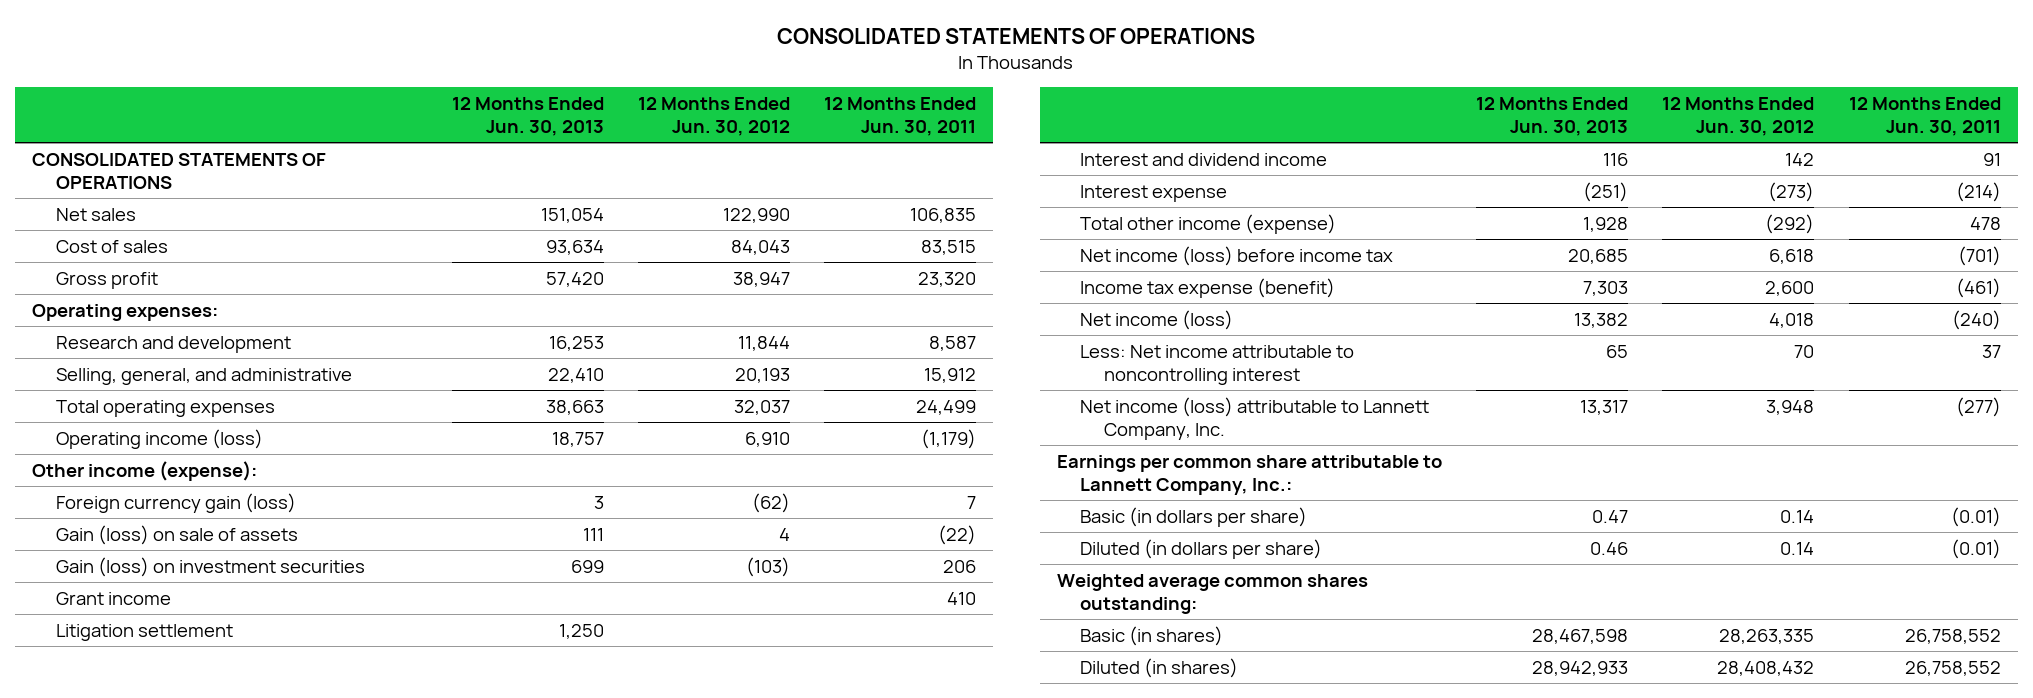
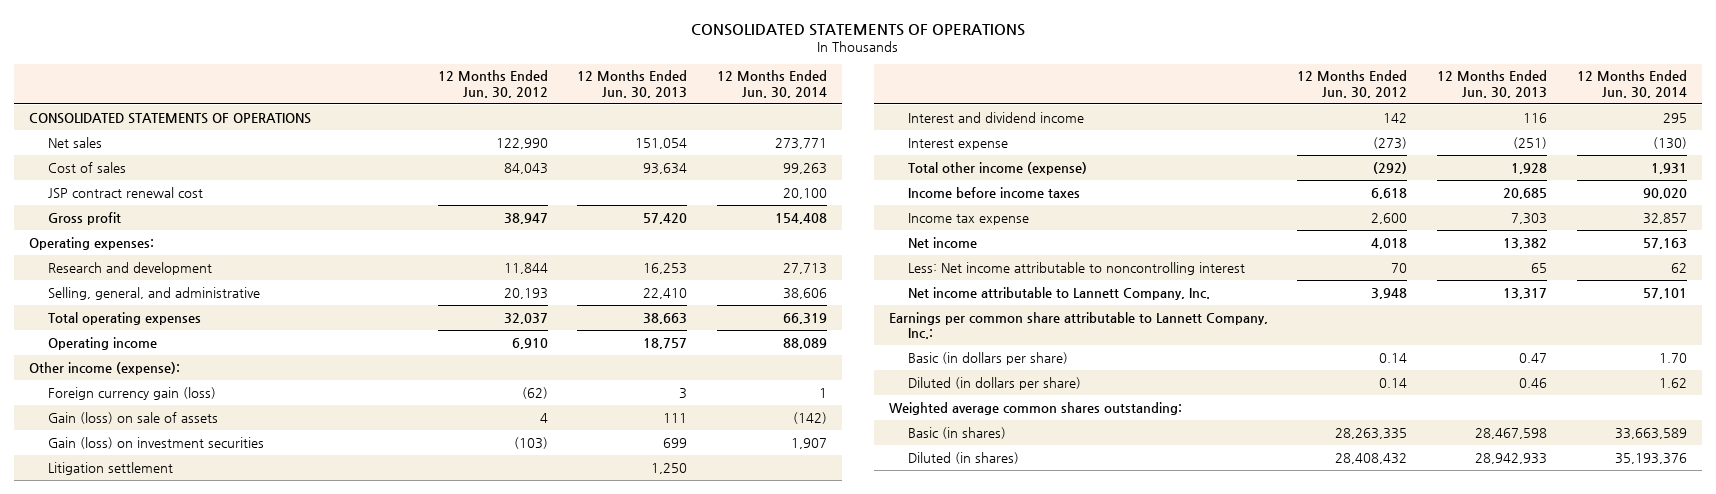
[824,97,977,136] 12 Months Ended Jun. 30, 2011 -> none
none -> [717,70,828,98] 12 Months Ended Jun. 30, 2014
none -> [47,186,203,198] JSP contract renewal cost
[55,428,263,449] Operating income (loss) -> [47,336,157,350] Operating income
[55,591,171,605] Grant income -> none
[1080,245,1394,266] Net income (loss) before income tax -> [907,186,1080,198] Income before income taxes
[1080,277,1336,298] Income tax expense (benefit) -> [907,212,1029,225] Income tax expense
[1080,309,1234,330] Net income (loss) -> [907,236,977,248] Net income
[1080,396,1430,440] Net income (loss) attributable to Lannett Company, Inc. -> [907,286,1210,300] Net income attributable to Lannett Company, Inc.

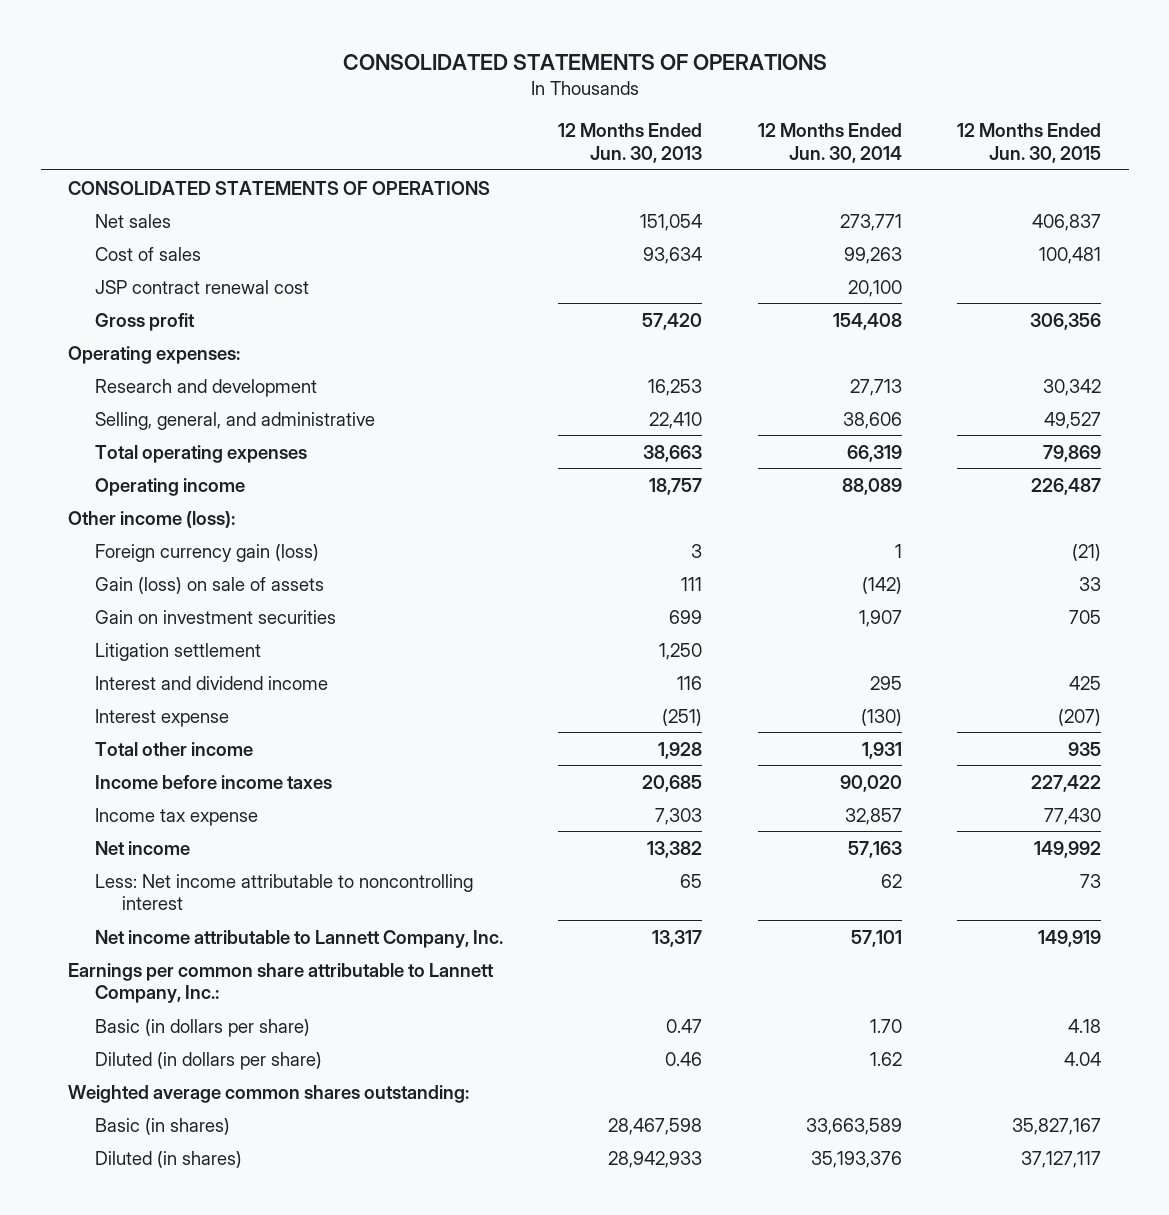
[437,70,548,98] 12 Months Ended Jun. 30, 2012 -> none
none -> [957,123,1102,163] 12 Months Ended Jun. 30, 2015
[28,361,180,375] Other income (expense): -> [68,510,236,528] Other income (loss):
[47,436,264,449] Gain (loss) on investment securities -> [95,609,337,624] Gain on investment securities
[907,161,1087,175] Total other income (expense) -> [95,741,254,756] Total other income

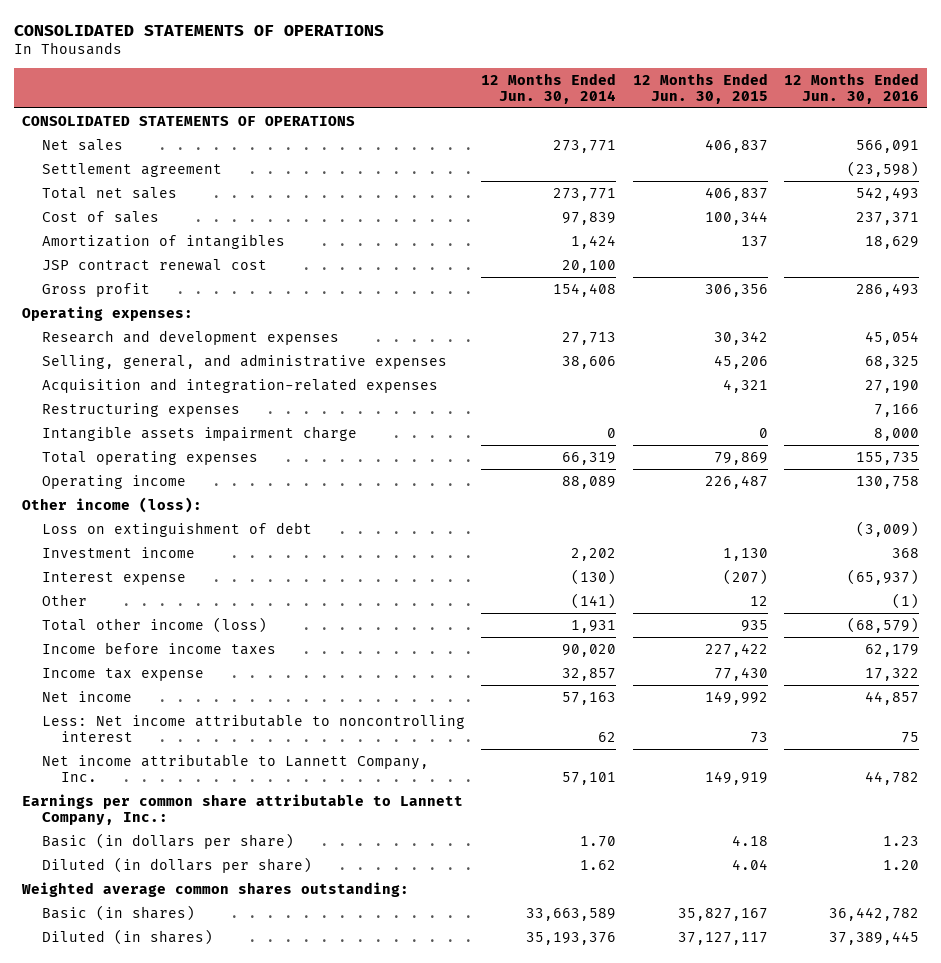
[558,123,703,163] 12 Months Ended Jun. 30, 2013 -> none
none -> [784,72,920,104] 12 Months Ended Jun. 30, 2016
none -> [41,162,222,177] Settlement agreement
none -> [41,186,177,199] Total net sales
[843,246,902,264] 99,263 -> [562,211,617,225] 97,839
[1039,246,1102,264] 100,481 -> [704,210,768,225] 100,344
none -> [41,233,285,249] Amortization of intangibles
[95,378,318,397] Research and development -> [41,329,339,345] Research and development expenses
[95,411,376,430] Selling, general, and administrative -> [41,353,447,369] Selling, general, and administrative expenses
[1044,411,1102,429] 49,527 -> [713,354,768,369] 45,206
none -> [41,377,438,393] Acquisition and integration-related expenses
none -> [41,402,240,417] Restructuring expenses
none -> [41,425,357,441] Intangible assets impairment charge
[95,543,320,562] Foreign currency gain (loss) -> none
[95,576,325,594] Gain (loss) on sale of assets -> none
[95,609,337,624] Gain on investment securities -> none
[95,642,262,661] Litigation settlement -> none
[95,675,329,690] Interest and dividend income -> none
none -> [41,521,312,537] Loss on extinguishment of debt
none -> [41,546,195,558] Investment income
none -> [41,593,87,606] Other
[95,741,254,756] Total other income -> [41,616,267,633] Total other income (loss)

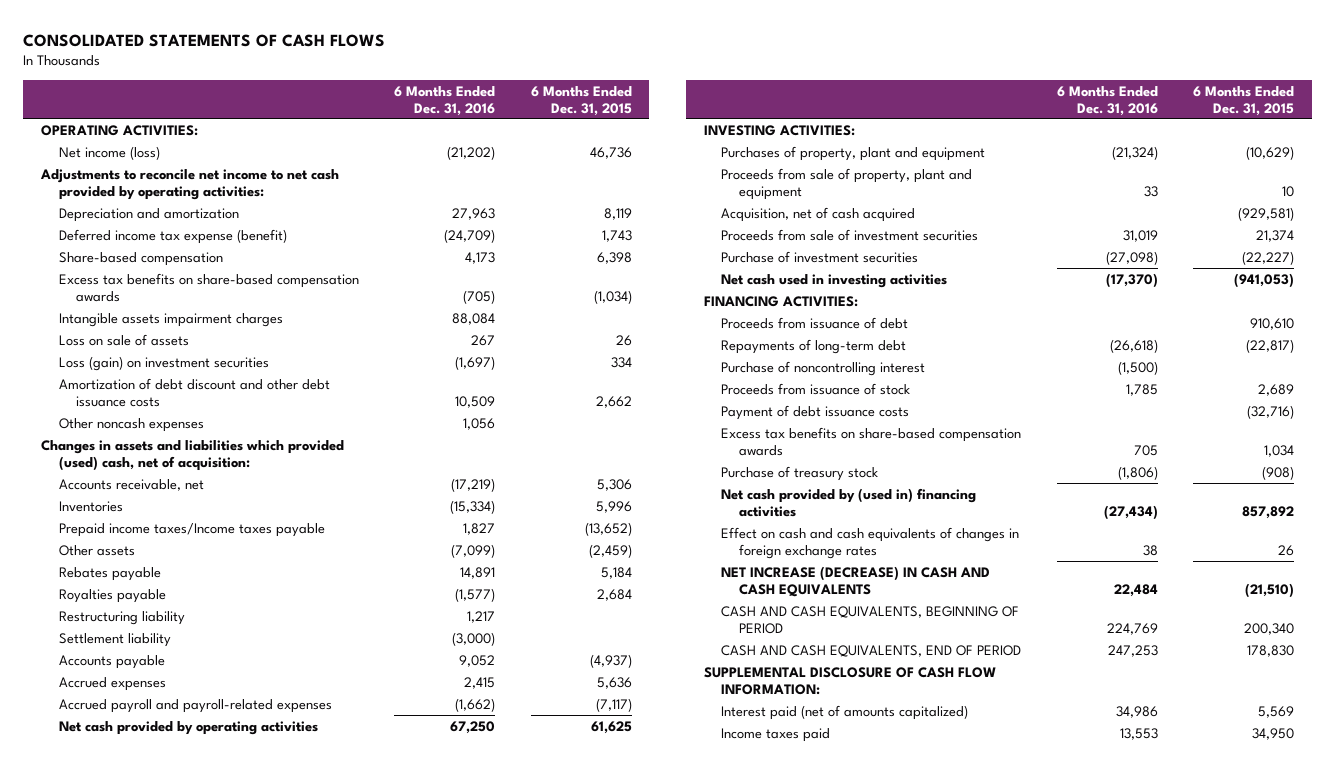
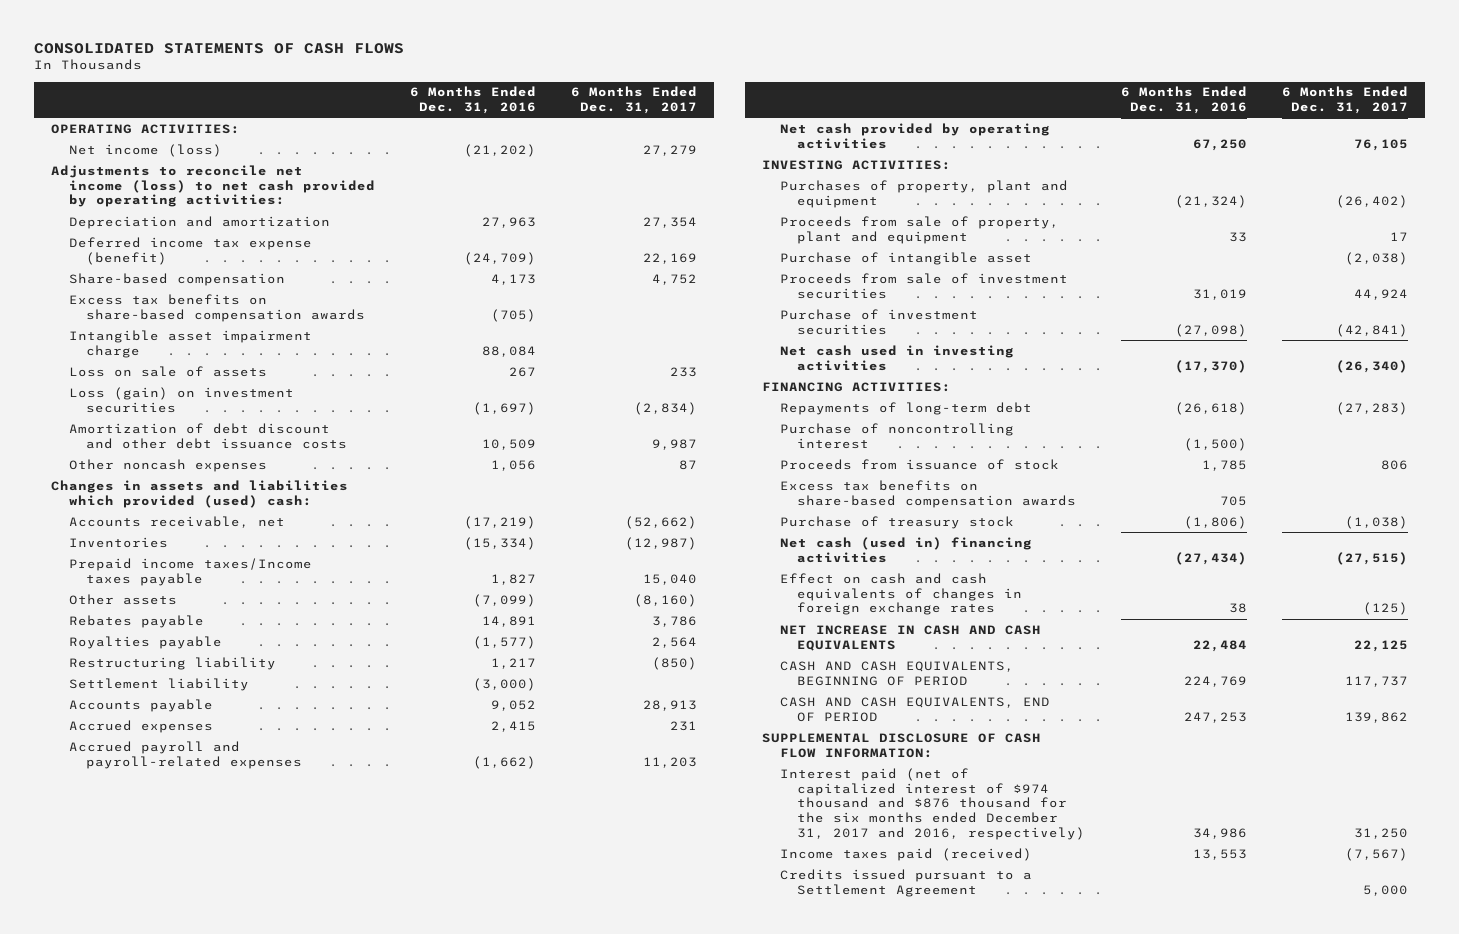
[530,85,632,116] 6 Months Ended Dec. 31, 2015 -> none
none -> [570,86,697,115] 6 Months Ended Dec. 31, 2017
[39,168,339,200] Adjustments to reconcile net income to net cash provided by operating activities: -> [51,164,375,208] Adjustments to reconcile net income (loss) to net cash provided by operating activities:
[58,312,283,327] Intangible assets impairment charges -> [68,329,312,358] Intangible asset impairment charge
[40,439,344,471] Changes in assets and liabilities which provided (used) cash, net of acquisition: -> [51,479,349,508] Changes in assets and liabilities which provided (used) cash:
[721,206,916,222] Acquisition, net of cash acquired -> none
none -> [779,251,1032,265] Purchase of intangible asset
[721,316,909,329] Proceeds from issuance of debt -> none
[721,404,910,420] Payment of debt issuance costs -> none
[721,487,977,517] Net cash provided by (used in) financing activities -> [779,536,1032,563] Net cash (used in) financing activities
[721,565,991,597] NET INCREASE (DECREASE) IN CASH AND CASH EQUIVALENTS -> [779,624,1041,651] NET INCREASE IN CASH AND CASH EQUIVALENTS
[721,704,969,720] Interest paid (net of amounts capitalized) -> [779,767,1086,841] Interest paid (net of capitalized interest of $974 thousand and $876 thousand for the six months ended December 31, 2017 and 2016, respectively)
[721,727,831,742] Income taxes paid -> [779,847,1032,861] Income taxes paid (received)
none -> [779,868,1032,897] Credits issued pursuant to a Settlement Agreement

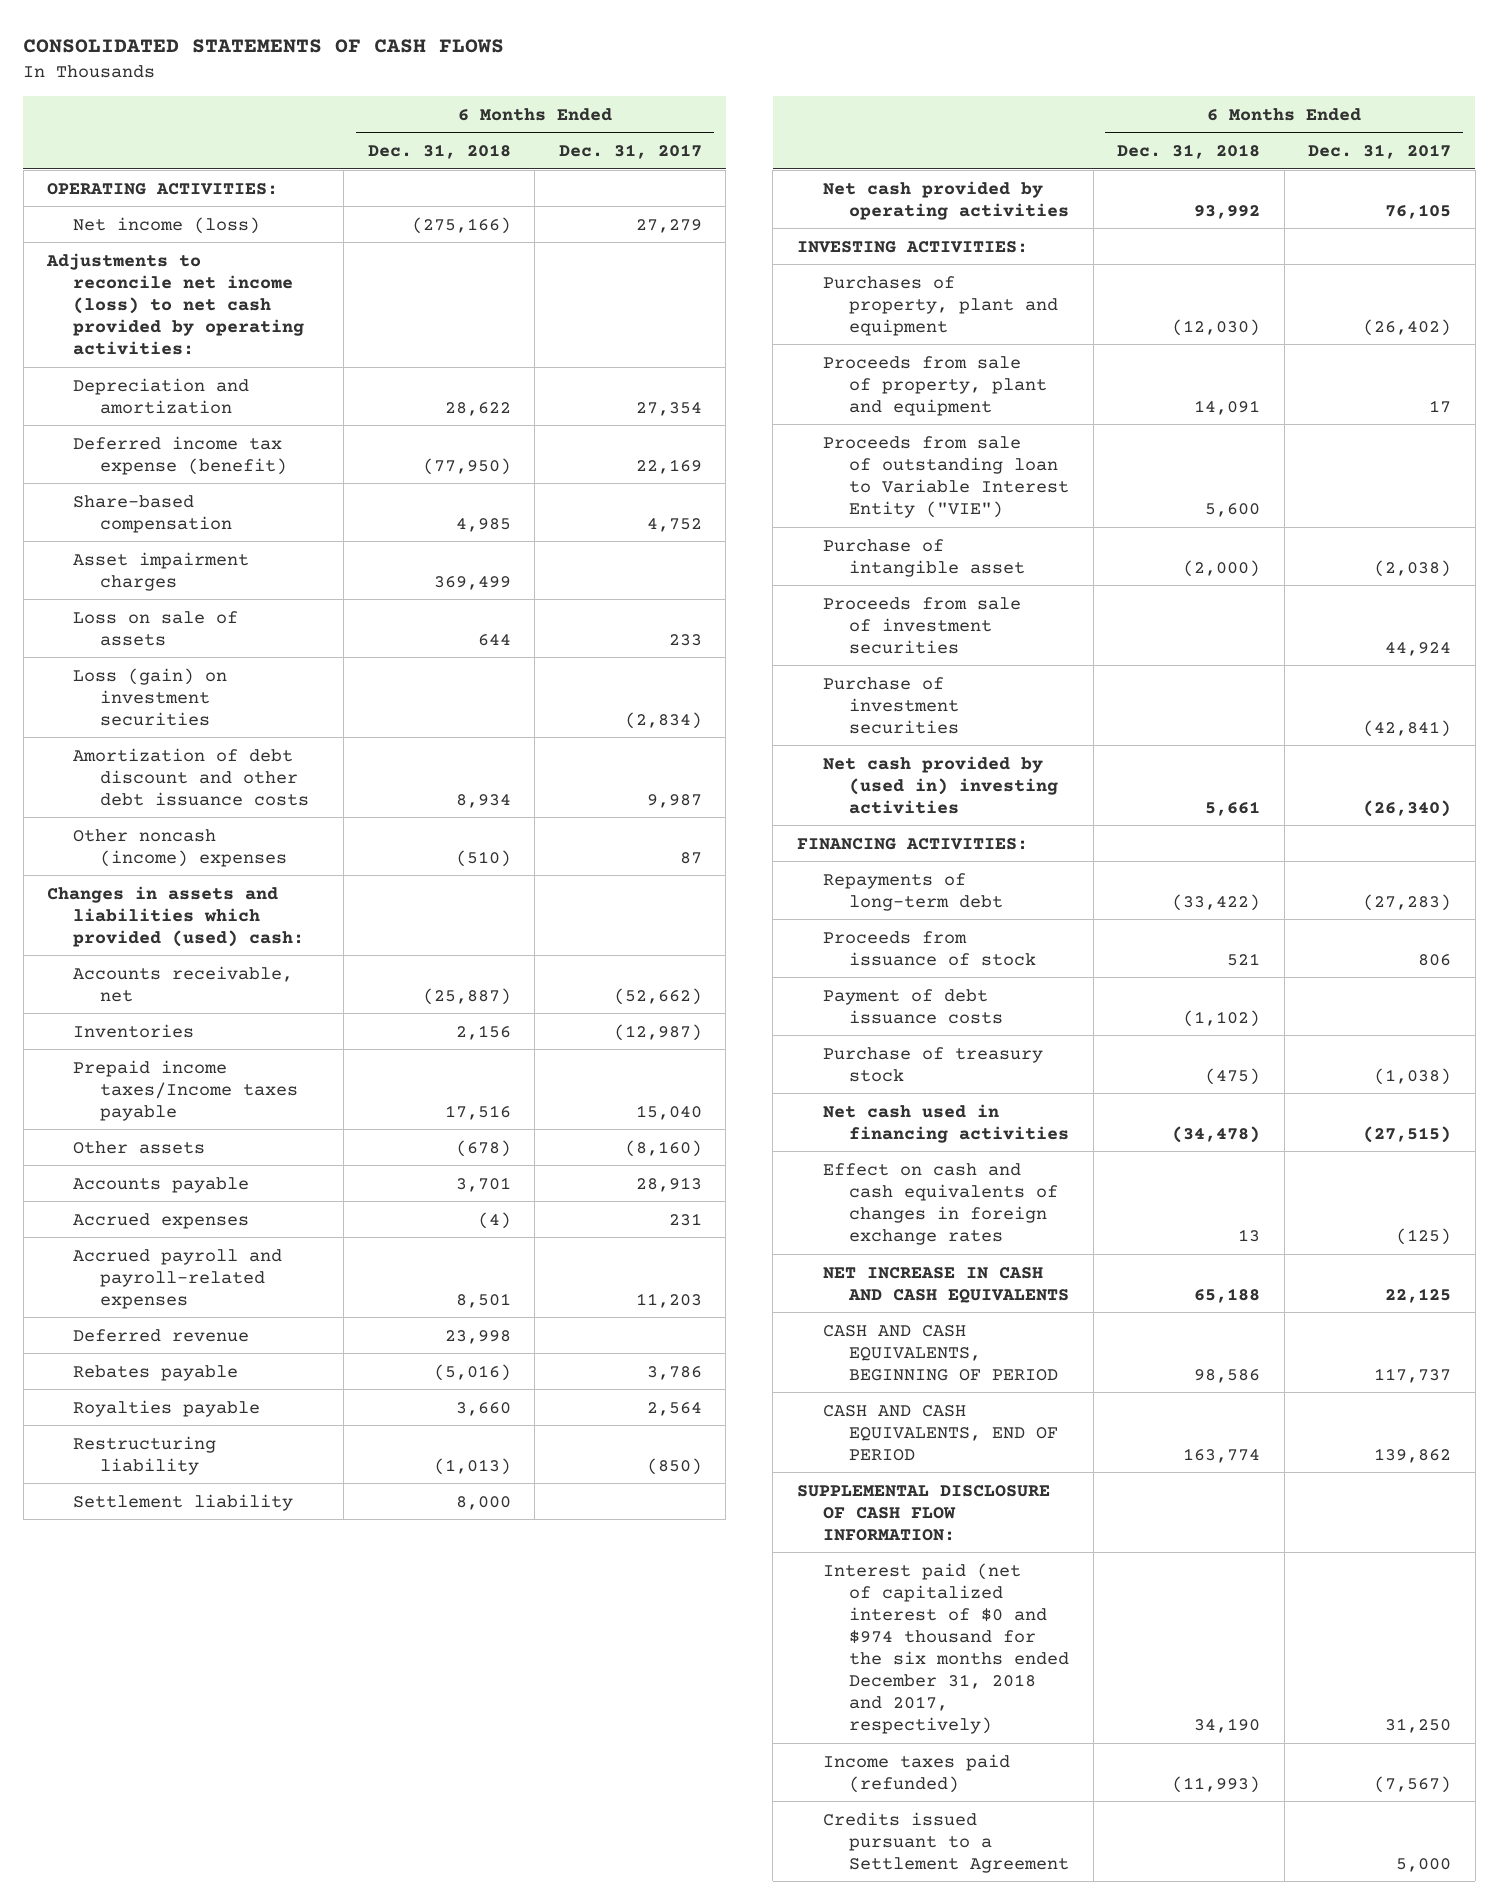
[409,86,536,115] 6 Months Ended Dec. 31, 2016 -> none
none -> [367,144,511,160] Dec. 31, 2018
[68,293,366,322] Excess tax benefits on share-based compensation awards -> none
[68,329,312,358] Intangible asset impairment charge -> none
none -> [73,551,250,591] Asset impairment charges
[68,458,267,472] Other noncash expenses -> [73,828,287,867] Other noncash (income) expenses
[68,698,213,712] Accounts payable -> [73,1176,250,1193] Accounts payable
[68,719,213,733] Accrued expenses -> [73,1212,250,1229] Accrued expenses
[68,740,303,769] Accrued payroll and payroll-related expenses -> [73,1248,283,1309] Accrued payroll and payroll-related expenses
none -> [73,1328,250,1342] Deferred revenue
none -> [822,435,1070,518] Proceeds from sale of outstanding loan to Variable Interest Entity ("VIE")
[779,344,1014,371] Net cash used in investing activities -> [822,755,1059,814] Net cash provided by (used in) investing activities
[779,422,1014,449] Purchase of noncontrolling interest -> none
[779,479,1077,508] Excess tax benefits on share-based compensation awards -> none
none -> [822,988,1004,1024] Payment of debt issuance costs
[779,536,1032,563] Net cash (used in) financing activities -> [822,1103,1070,1143] Net cash used in financing activities
[779,767,1086,841] Interest paid (net of capitalized interest of $974 thousand and $876 thousand for the six months ended December 31, 2017 and 2016, respectively) -> [822,1562,1070,1735] Interest paid (net of capitalized interest of $0 and $974 thousand for the six months ended December 31, 2018 and 2017, respectively)
[779,847,1032,861] Income taxes paid (received) -> [822,1753,1010,1793] Income taxes paid (refunded)

